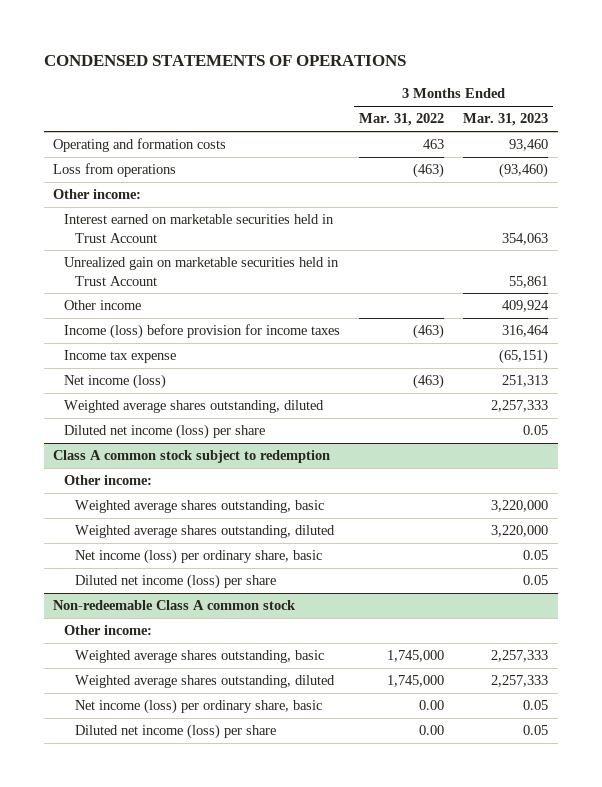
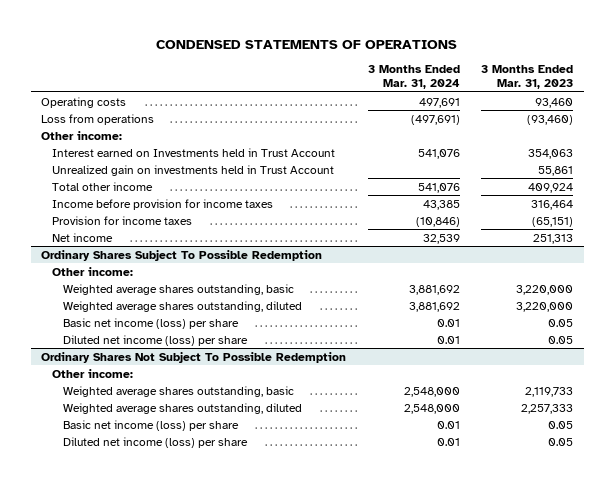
[359,113,445,127] Mar. 31, 2022 -> none
none -> [367,65,460,90] 3 Months Ended Mar. 31, 2024
[53,138,227,153] Operating and formation costs -> [41,96,127,108] Operating costs
[64,400,325,414] Weighted average shares outstanding, diluted -> none
[64,424,266,440] Diluted net income (loss) per share -> none
[53,450,331,464] Class A common stock subject to redemption -> none
[64,214,335,243] Interest earned on marketable securities held in Trust Account -> [52,147,336,157] Interest earned on Investments held in Trust Account
[64,257,340,286] Unrealized gain on marketable securities held in Trust Account -> [52,164,335,176] Unrealized gain on investments held in Trust Account
[64,300,142,311] Other income -> [52,181,154,191] Total other income
[64,324,341,340] Income (loss) before provision for income taxes -> [52,198,274,210] Income before provision for income taxes
[64,350,177,364] Income tax expense -> [52,215,193,225] Provision for income taxes
[64,374,167,390] Net income (loss) -> [52,232,114,242] Net income
none -> [41,249,323,261] Ordinary Shares Subject To Possible Redemption
[75,549,323,565] Net income (loss) per ordinary share, basic -> [62,317,239,329] Basic net income (loss) per share
[53,600,297,611] Non-redeemable Class A common stock -> none
none -> [41,351,347,363] Ordinary Shares Not Subject To Possible Redemption
[491,650,549,663] 2,257,333 -> [525,386,574,397] 2,119,733
[75,699,323,715] Net income (loss) per ordinary share, basic -> [62,419,239,431] Basic net income (loss) per share

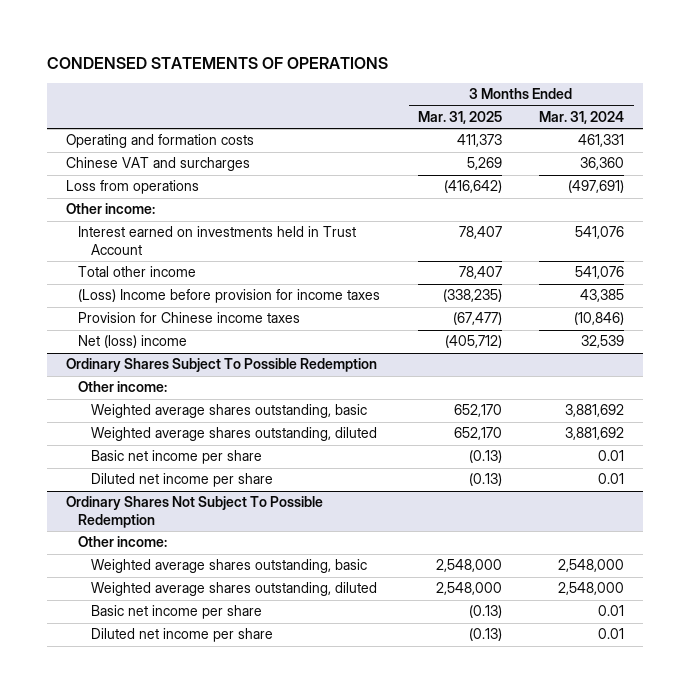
[481,65,574,90] 3 Months Ended Mar. 31, 2023 -> none
none -> [417,111,502,125] Mar. 31, 2025
[41,96,127,108] Operating costs -> [66,134,255,149] Operating and formation costs
[418,97,460,108] 497,691 -> [578,134,625,148] 461,331
none -> [66,157,251,172] Chinese VAT and surcharges
[52,164,335,176] Unrealized gain on investments held in Trust Account -> none
[52,147,336,157] Interest earned on Investments held in Trust Account -> [78,226,357,256] Interest earned on investments held in Trust Account
[52,198,274,210] Income before provision for income taxes -> [78,289,381,304] (Loss) Income before provision for income taxes
[52,215,193,225] Provision for income taxes -> [78,312,301,324] Provision for Chinese income taxes
[52,232,114,242] Net income -> [78,335,188,349] Net (loss) income
[62,317,239,329] Basic net income (loss) per share -> [90,450,262,465] Basic net income per share
[62,334,248,346] Diluted net income (loss) per share -> [90,473,273,488] Diluted net income per share
[62,419,239,431] Basic net income (loss) per share -> [90,605,262,620] Basic net income per share
[62,436,248,448] Diluted net income (loss) per share -> [90,628,273,643] Diluted net income per share

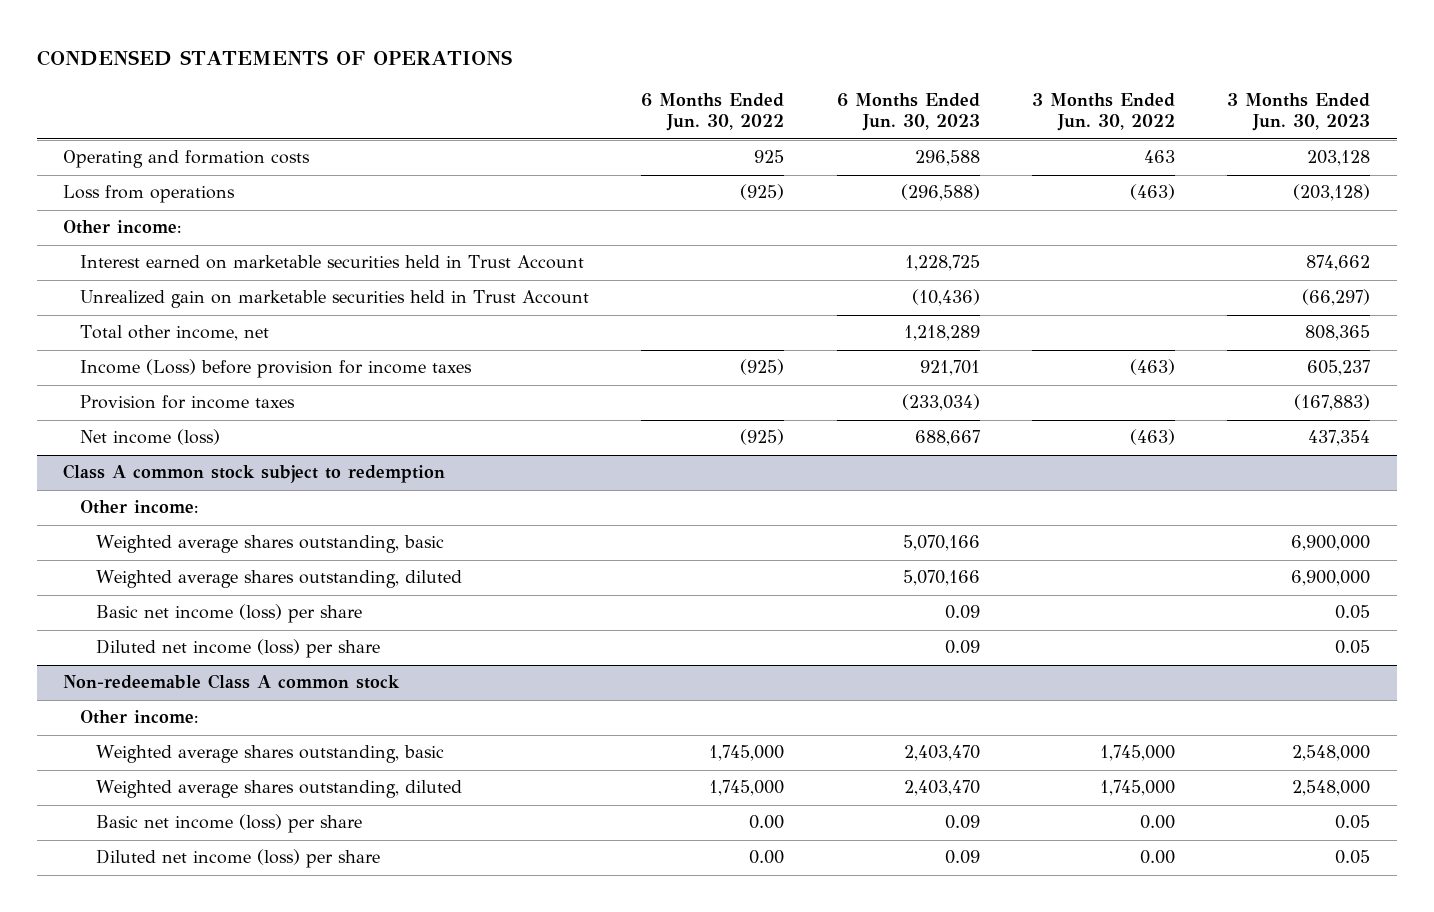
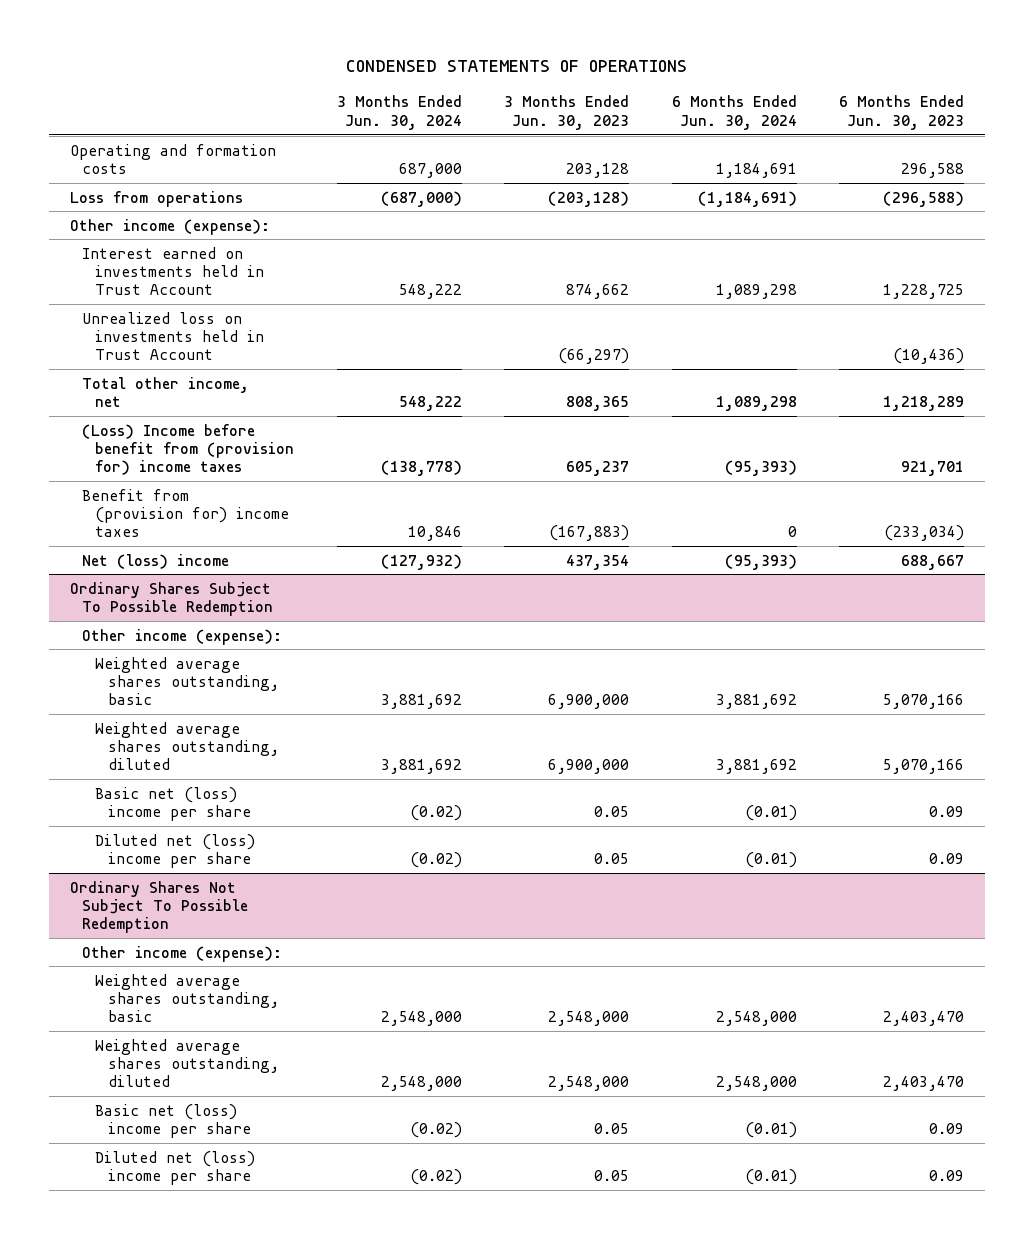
[641,93,785,132] 6 Months Ended Jun. 30, 2022 -> none
[1031,93,1175,132] 3 Months Ended Jun. 30, 2022 -> none
none -> [336,95,462,130] 3 Months Ended Jun. 30, 2024
none -> [671,95,797,130] 6 Months Ended Jun. 30, 2024
[63,220,182,235] Other income: -> [69,218,270,235] Other income (expense):
[79,255,584,270] Interest earned on marketable securities held in Trust Account -> [82,246,265,296] Interest earned on investments held in Trust Account
[79,290,589,309] Unrealized gain on marketable securities held in Trust Account -> [82,311,265,361] Unrealized loss on investments held in Trust Account
[63,464,446,484] Class A common stock subject to redemption -> none
[79,359,472,379] Income (Loss) before provision for income taxes -> [82,423,295,476] (Loss) Income before benefit from (provision for) income taxes
[79,395,295,410] Provision for income taxes -> [82,488,290,538] Benefit from (provision for) income taxes
[79,429,220,446] Net income (loss) -> [82,553,230,569] Net (loss) income
none -> [69,581,274,616] Ordinary Shares Subject To Possible Redemption
[79,500,198,515] Other income: -> [82,628,283,645] Other income (expense):
[63,674,401,690] Non-redeemable Class A common stock -> none
[95,604,362,624] Basic net income (loss) per share -> [95,786,251,821] Basic net (loss) income per share
[95,639,380,659] Diluted net income (loss) per share -> [95,833,256,868] Diluted net (loss) income per share
none -> [69,880,249,934] Ordinary Shares Not Subject To Possible Redemption
[79,710,198,725] Other income: -> [82,945,283,962] Other income (expense):
[95,814,362,834] Basic net income (loss) per share -> [95,1103,251,1138] Basic net (loss) income per share
[95,849,380,869] Diluted net income (loss) per share -> [95,1150,256,1185] Diluted net (loss) income per share

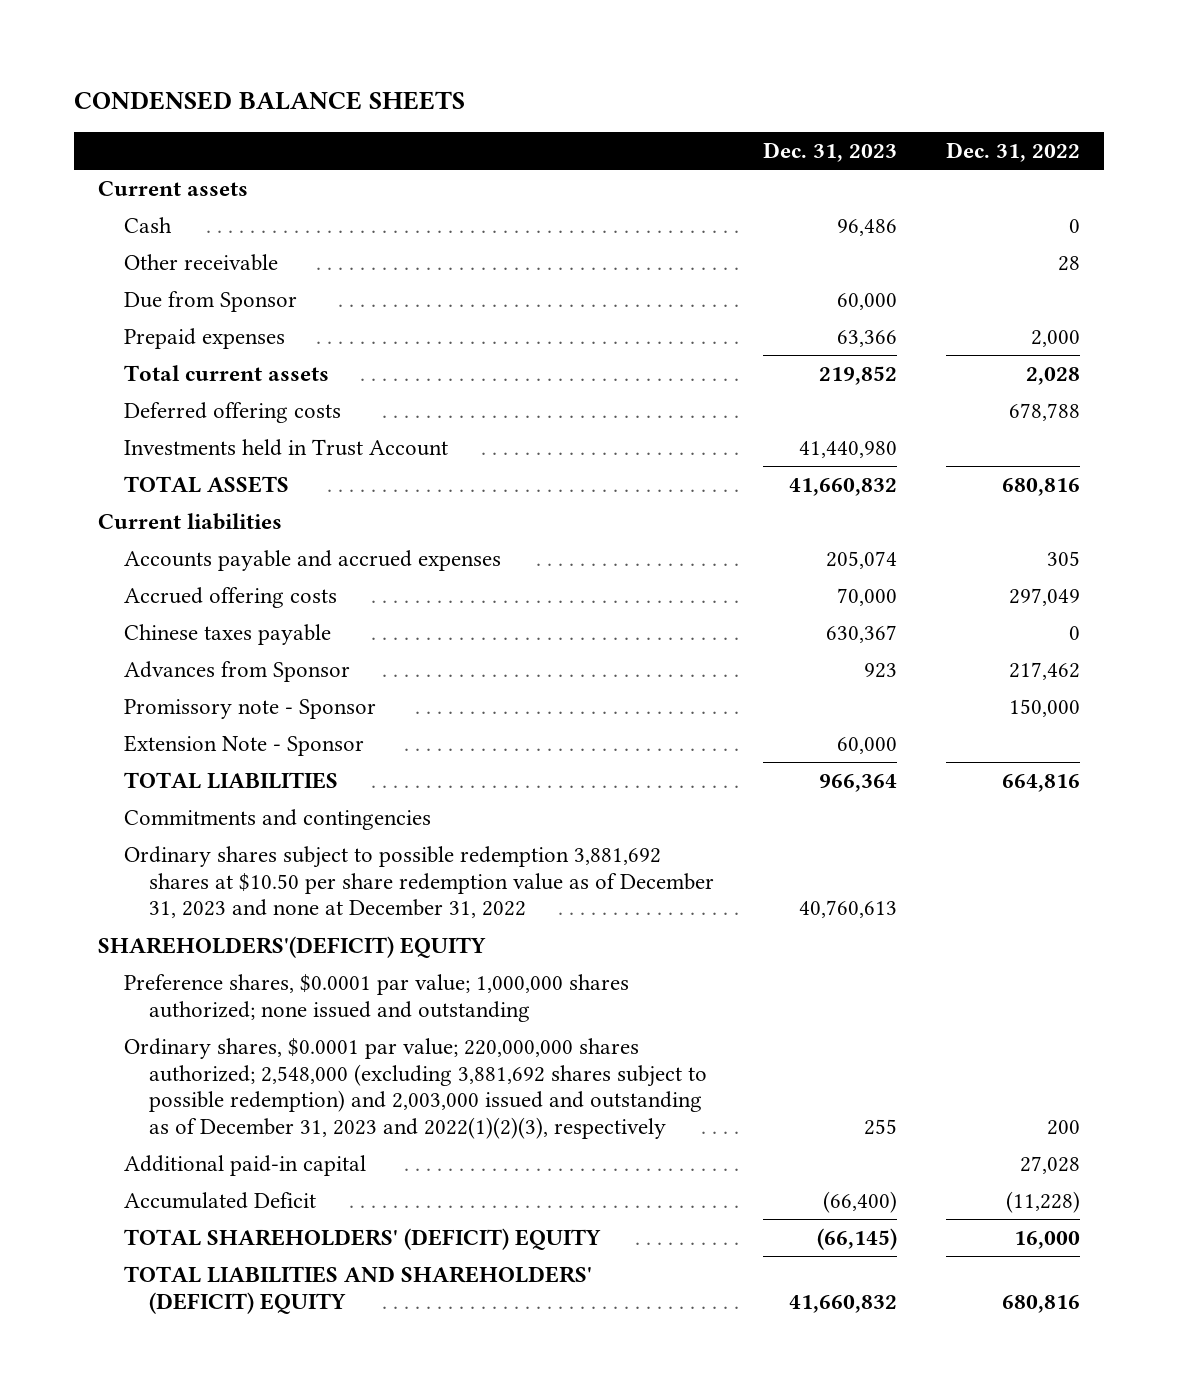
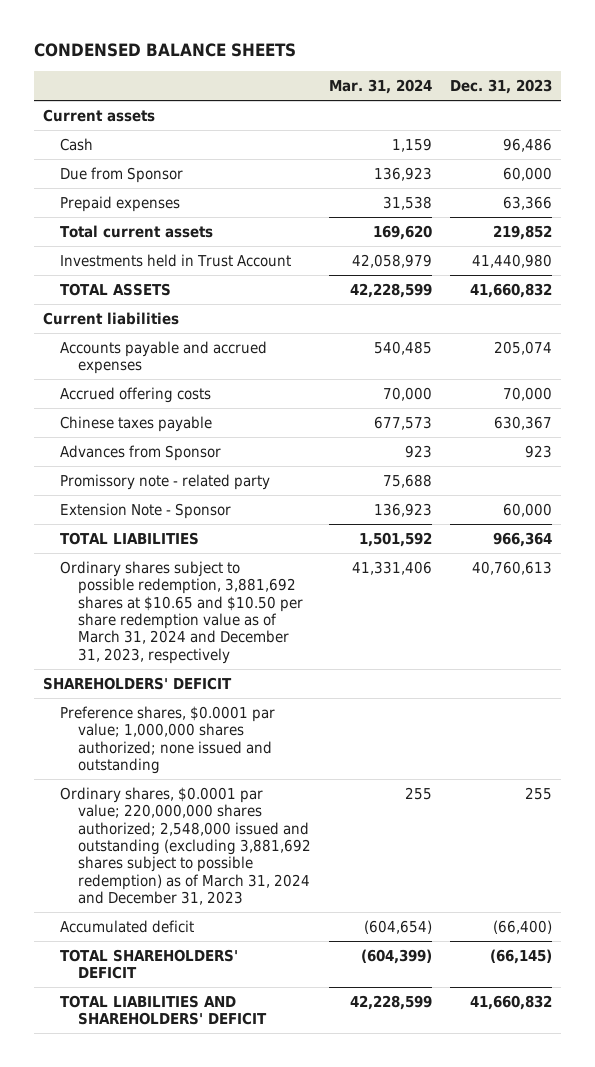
[945,142,1080,163] Dec. 31, 2022 -> none
none -> [328,79,432,95] Mar. 31, 2024
[123,254,278,272] Other receivable -> none
[123,402,341,424] Deferred offering costs -> none
[123,699,376,720] Promissory note - Sponsor -> [60,473,271,490] Promissory note - related party
[123,809,431,831] Commitments and contingencies -> none
[123,846,715,919] Ordinary shares subject to possible redemption 3,881,692 shares at $10.50 per share redemption value as of December 31, 2023 and none at December 31, 2022 -> [60,560,303,664] Ordinary shares subject to possible redemption, 3,881,692 shares at $10.65 and $10.50 per share redemption value as of March 31, 2024 and December 31, 2023, respectively
[98,936,487,959] SHAREHOLDERS'(DEFICIT) EQUITY -> [42,676,232,690] SHAREHOLDERS' DEFICIT
[123,1155,366,1177] Additional paid-in capital -> none
[123,1038,708,1139] Ordinary shares, $0.0001 par value; 220,000,000 shares authorized; 2,548,000 (excluding 3,881,692 shares subject to possible redemption) and 2,003,000 issued and outstanding as of December 31, 2023 and 2022(1)(2)(3), respectively -> [60,786,311,906] Ordinary shares, $0.0001 par value; 220,000,000 shares authorized; 2,548,000 issued and outstanding (excluding 3,881,692 shares subject to possible redemption) as of March 31, 2024 and December 31, 2023
[123,1192,316,1210] Accumulated Deficit -> [60,919,195,933] Accumulated deficit
[123,1228,601,1251] TOTAL SHAREHOLDERS' (DEFICIT) EQUITY -> [60,948,239,980] TOTAL SHAREHOLDERS' DEFICIT
[123,1266,592,1314] TOTAL LIABILITIES AND SHAREHOLDERS' (DEFICIT) EQUITY -> [60,994,267,1026] TOTAL LIABILITIES AND SHAREHOLDERS' DEFICIT

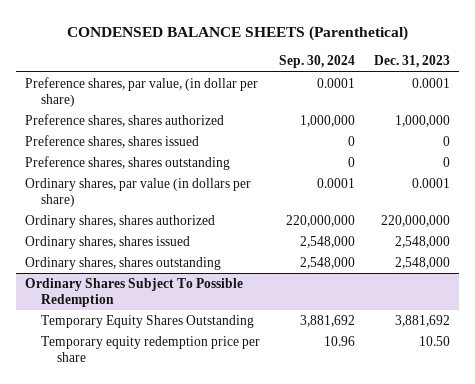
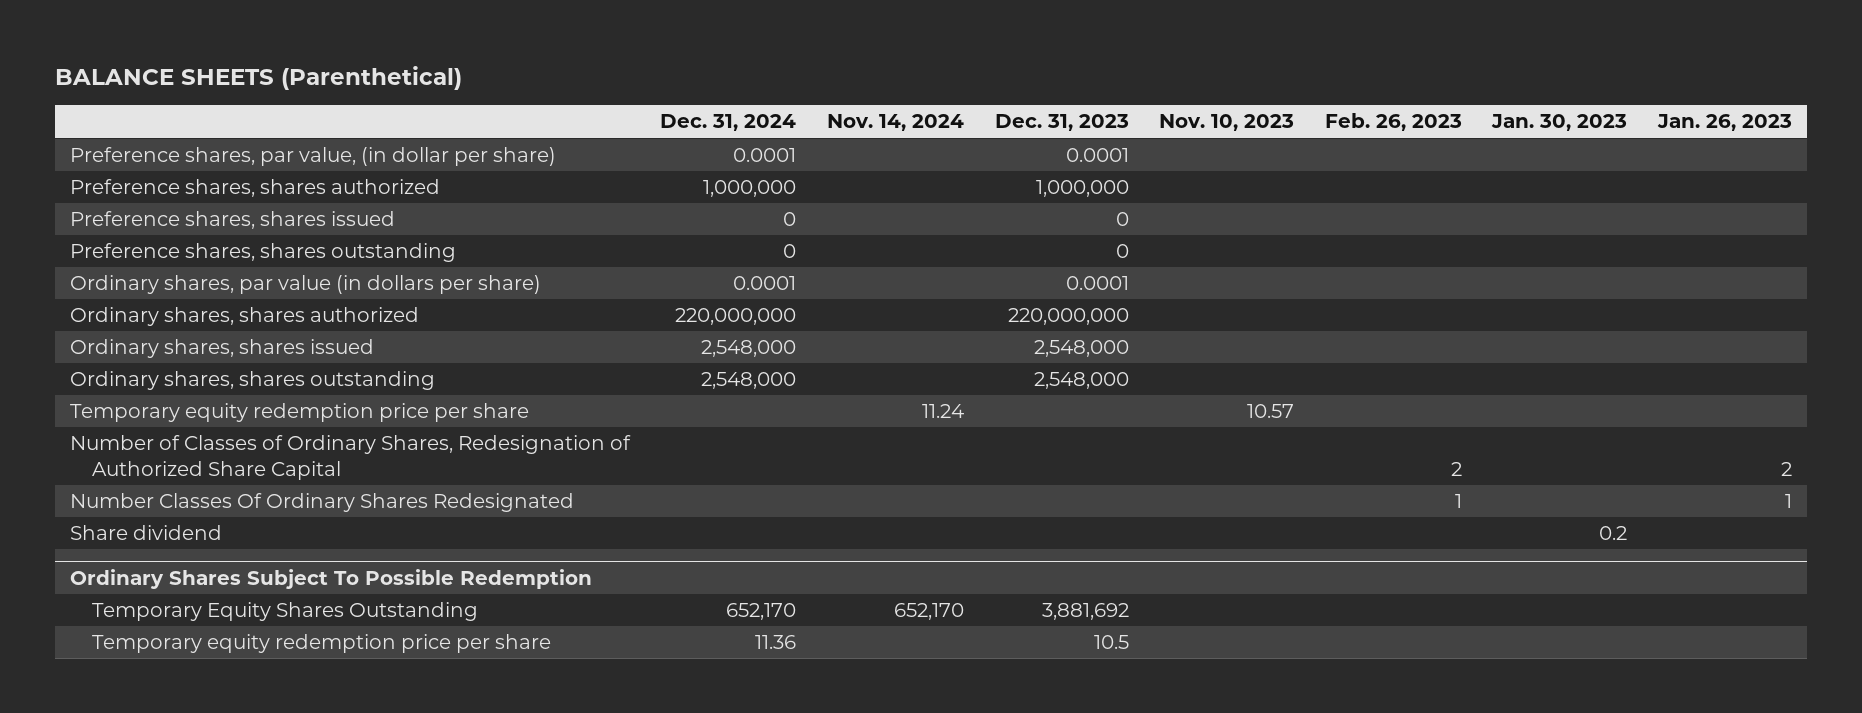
[66,25,408,41] CONDENSED BALANCE SHEETS (Parenthetical) -> [54,66,462,91] BALANCE SHEETS (Parenthetical)
[278,55,355,69] Sep. 30, 2024 -> none
none -> [660,114,797,132] Dec. 31, 2024
none -> [826,114,964,132] Nov. 14, 2024
none -> [1159,114,1295,132] Nov. 10, 2023
none -> [1324,113,1462,132] Feb. 26, 2023
none -> [1491,114,1628,132] Jan. 30, 2023
none -> [1656,114,1792,132] Jan. 26, 2023
none -> [69,403,529,423] Temporary equity redemption price per share
none -> [69,435,631,480] Number of Classes of Ordinary Shares, Redesignation of Authorized Share Capital
none -> [69,493,574,513] Number Classes Of Ordinary Shares Redesignated
none -> [69,525,222,541] Share dividend
[418,336,450,347] 10.50 -> [1093,635,1129,650] 10.5

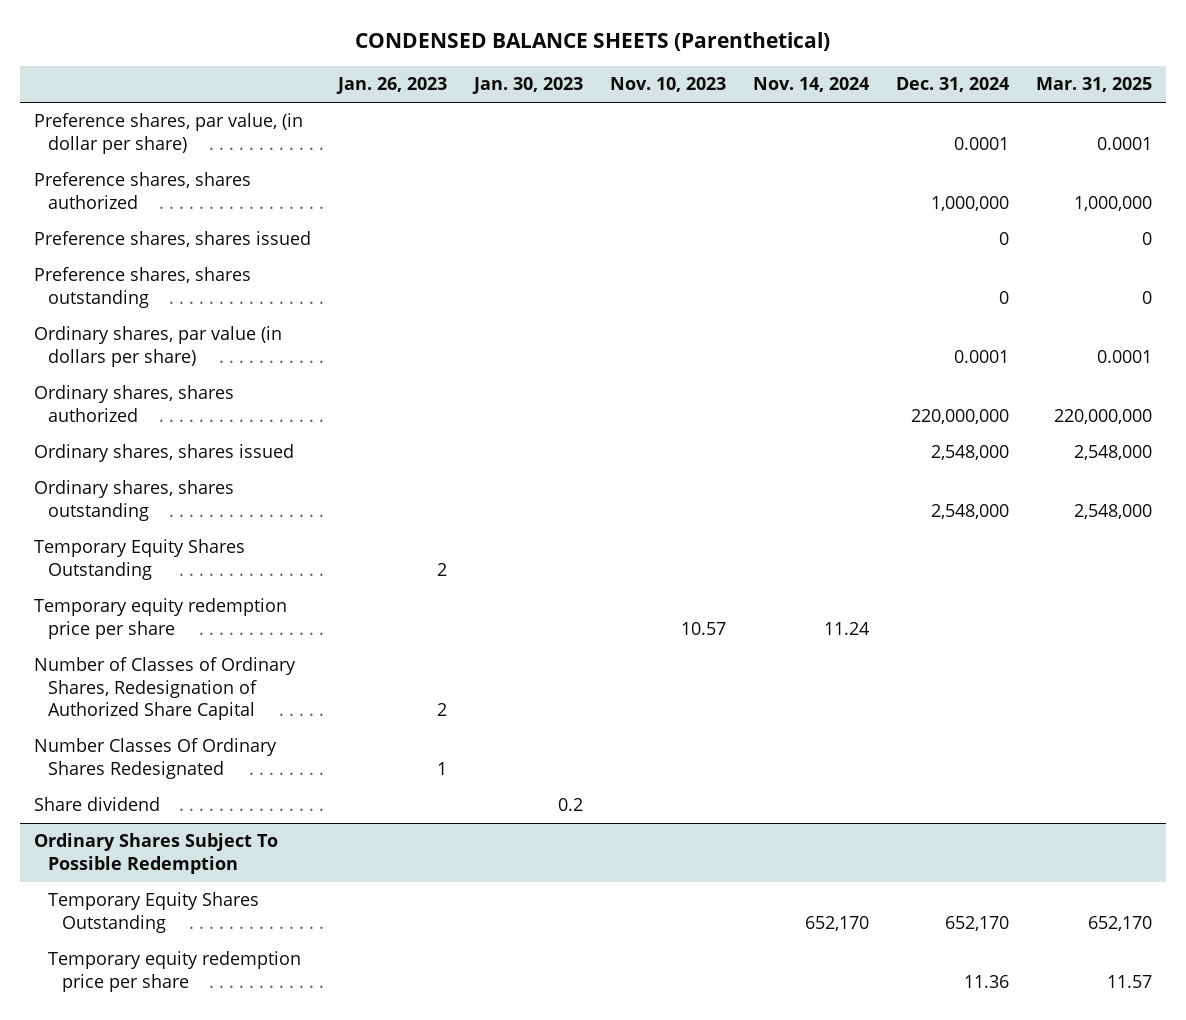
[54,66,462,91] BALANCE SHEETS (Parenthetical) -> [355,32,831,52] CONDENSED BALANCE SHEETS (Parenthetical)
[994,114,1129,132] Dec. 31, 2023 -> none
[1324,113,1462,132] Feb. 26, 2023 -> none
none -> [1036,77,1153,93] Mar. 31, 2025
none -> [33,539,245,580] Temporary Equity Shares Outstanding

